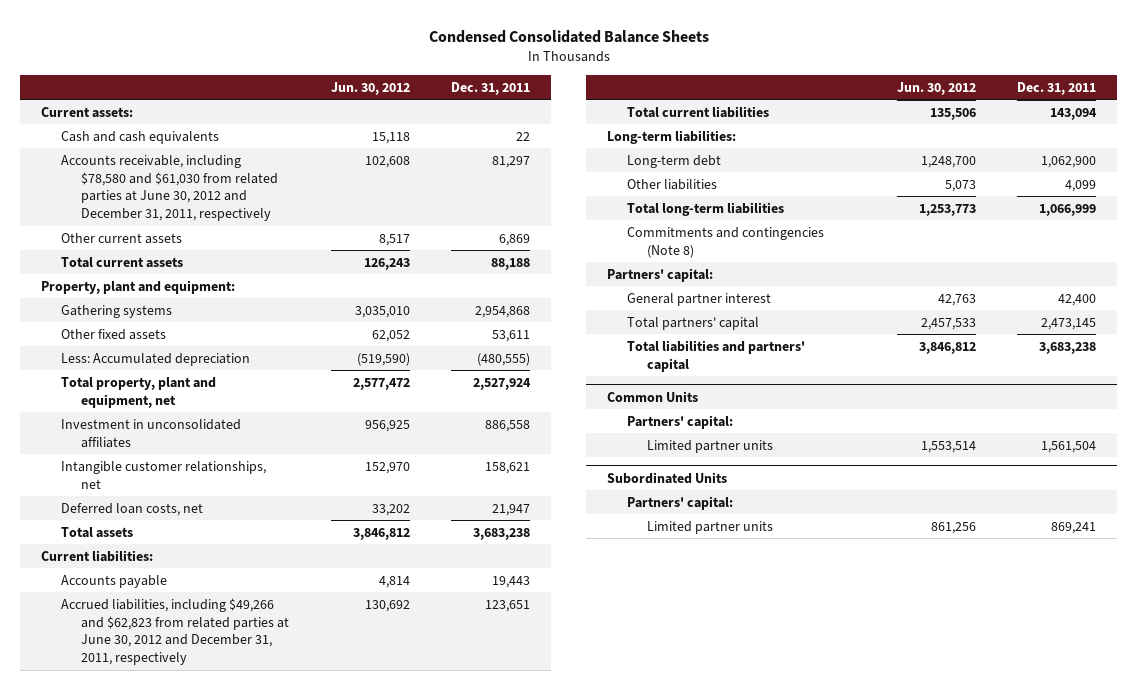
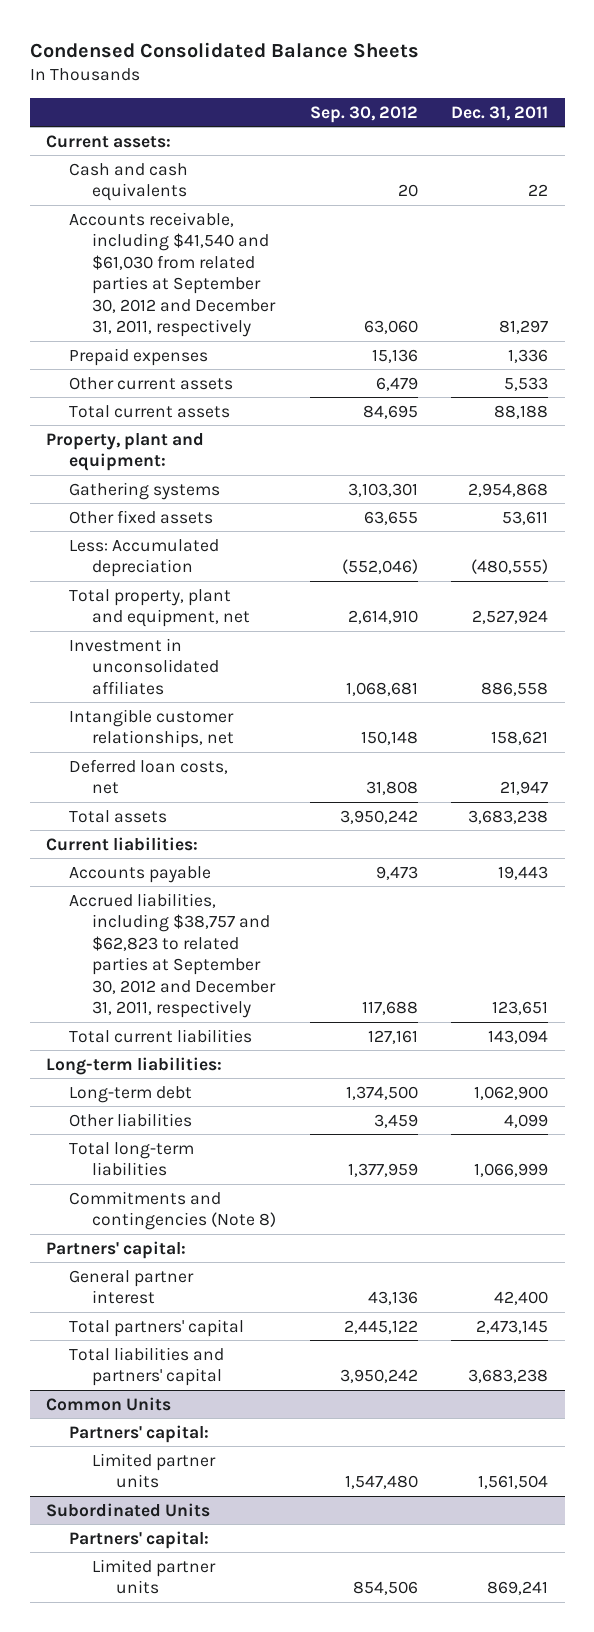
[330,81,410,95] Jun. 30, 2012 -> none
none -> [309,105,418,123] Sep. 30, 2012
[60,154,278,222] Accounts receivable, including $78,580 and $61,030 from related parties at June 30, 2012 and December 31, 2011, respectively -> [69,211,277,338] Accounts receivable, including $41,540 and $61,030 from related parties at September 30, 2012 and December 31, 2011, respectively
none -> [69,347,209,366] Prepaid expenses
[499,233,531,246] 6,869 -> [504,376,549,391] 5,533
[60,597,289,666] Accrued liabilities, including $49,266 and $62,823 from related parties at June 30, 2012 and December 31, 2011, respectively -> [69,892,277,1019] Accrued liabilities, including $38,757 and $62,823 to related parties at September 30, 2012 and December 31, 2011, respectively

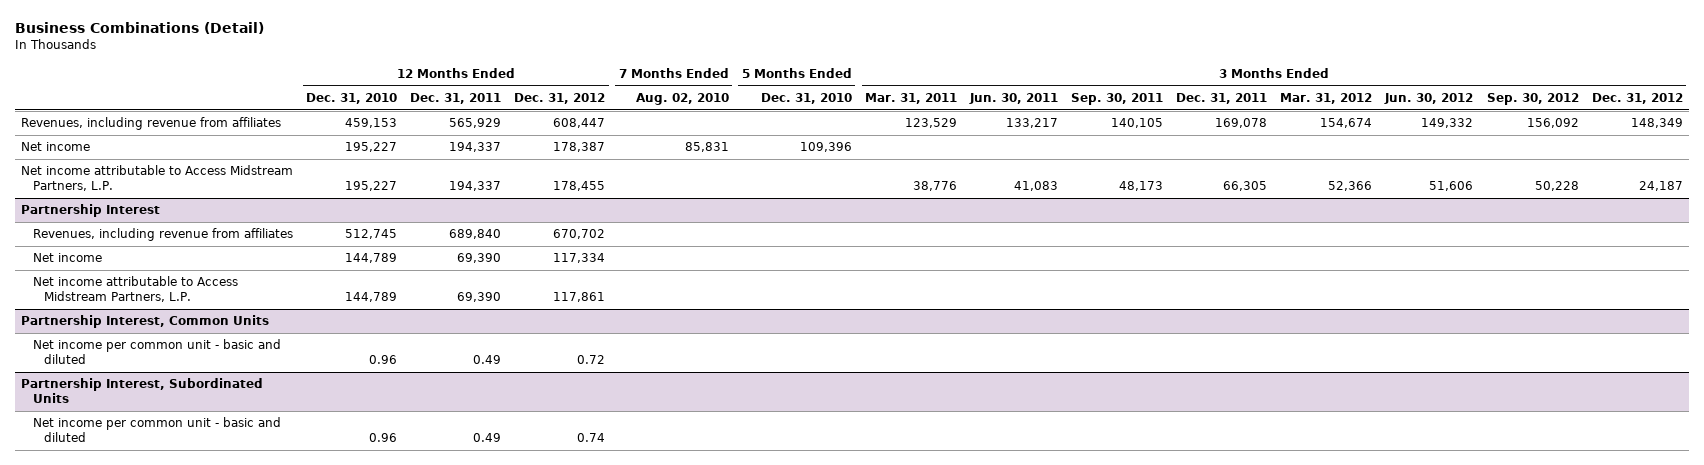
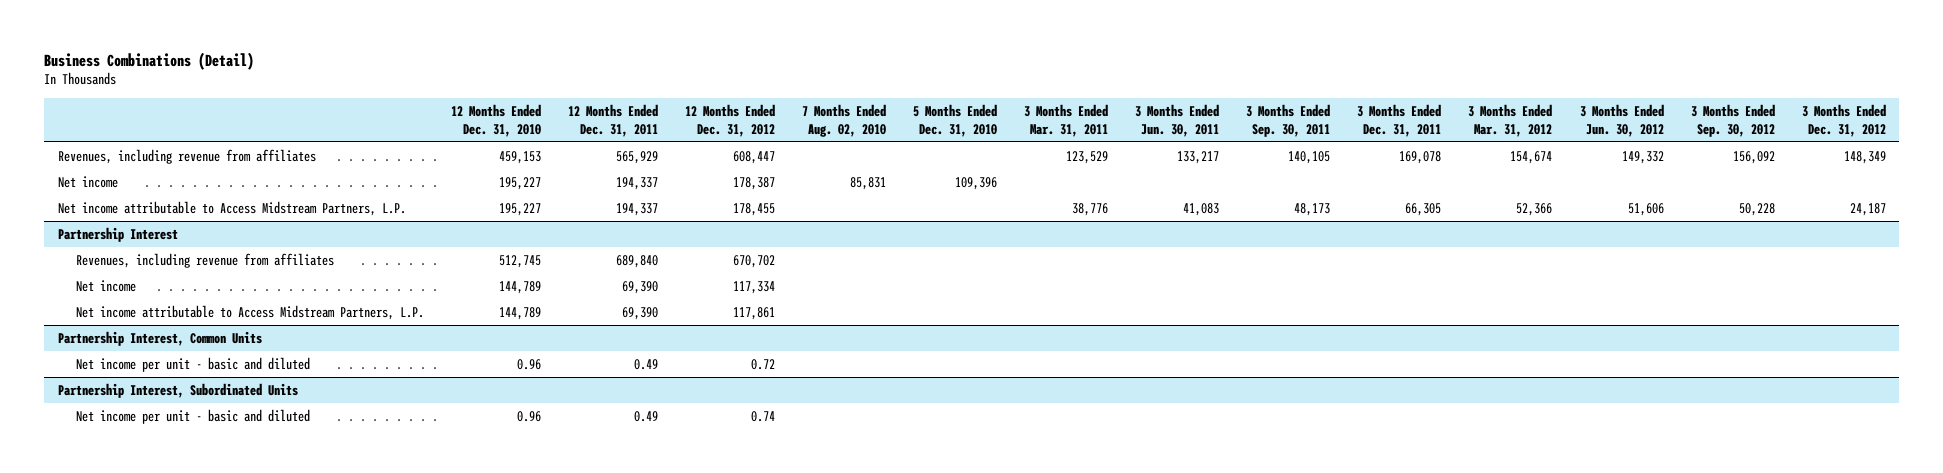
[32,339,281,365] Net income per common unit - basic and diluted -> [76,356,311,372] Net income per unit - basic and diluted
[32,417,281,443] Net income per common unit - basic and diluted -> [76,408,311,424] Net income per unit - basic and diluted

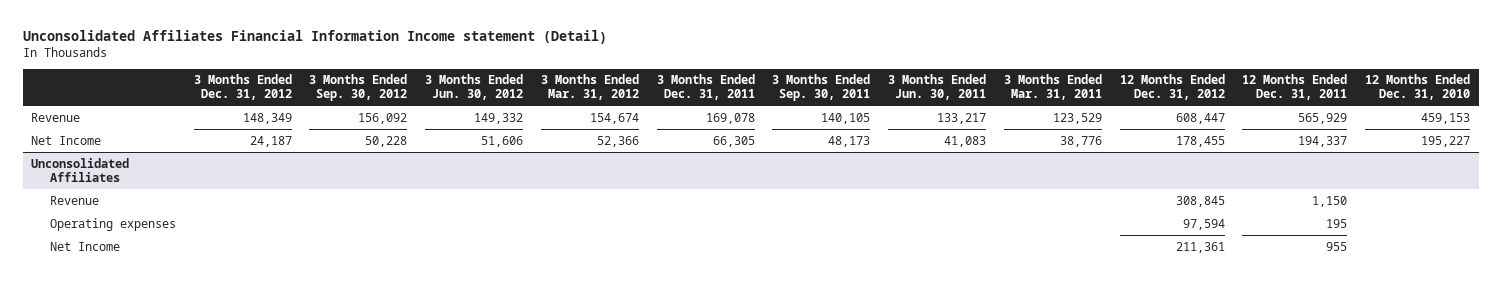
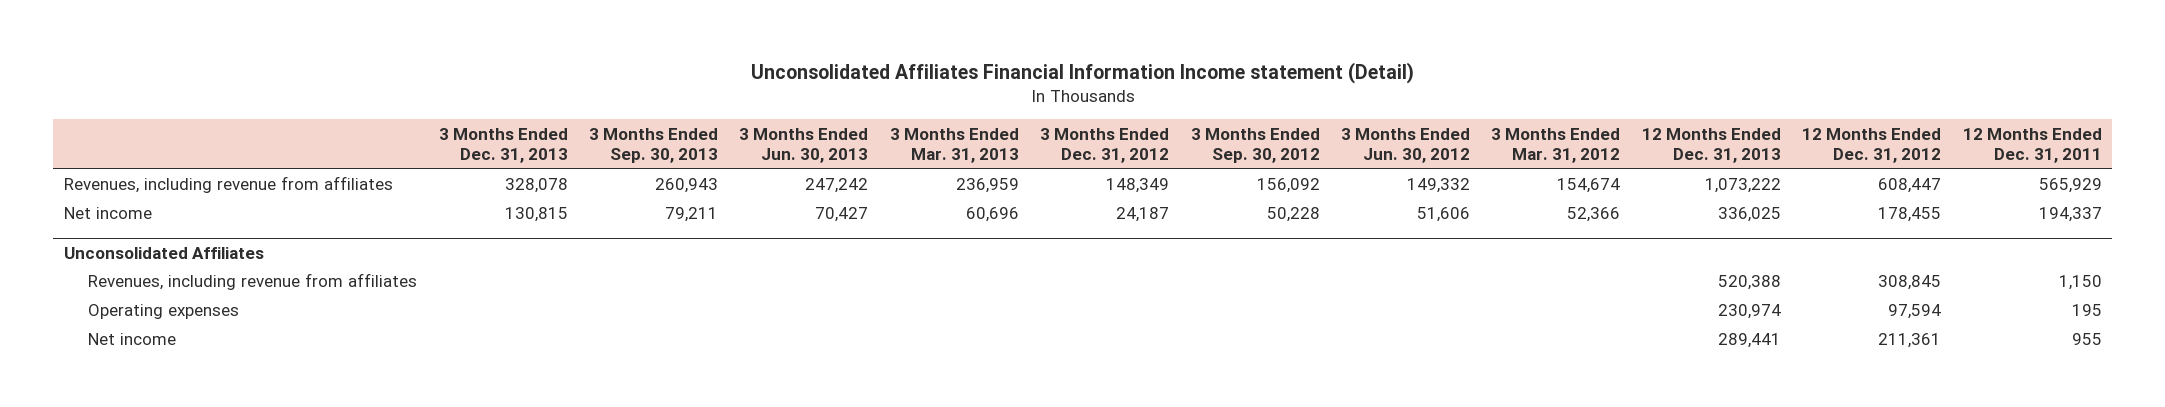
[656,74,755,101] 3 Months Ended Dec. 31, 2011 -> none
[772,74,871,102] 3 Months Ended Sep. 30, 2011 -> none
[888,74,987,101] 3 Months Ended Jun. 30, 2011 -> none
[1003,74,1102,101] 3 Months Ended Mar. 31, 2011 -> none
[1365,74,1471,101] 12 Months Ended Dec. 31, 2010 -> none
none -> [438,127,568,164] 3 Months Ended Dec. 31, 2013
none -> [589,127,719,164] 3 Months Ended Sep. 30, 2013
none -> [739,127,869,164] 3 Months Ended Jun. 30, 2013
none -> [889,127,1019,164] 3 Months Ended Mar. 31, 2013
none -> [1641,127,1781,164] 12 Months Ended Dec. 31, 2013
[31,112,81,122] Revenue -> [63,176,393,194] Revenues, including revenue from affiliates
[31,135,102,145] Net Income -> [63,207,152,220] Net income
[49,195,99,205] Revenue -> [88,273,418,291] Revenues, including revenue from affiliates
[49,241,120,251] Net Income -> [88,333,177,346] Net income

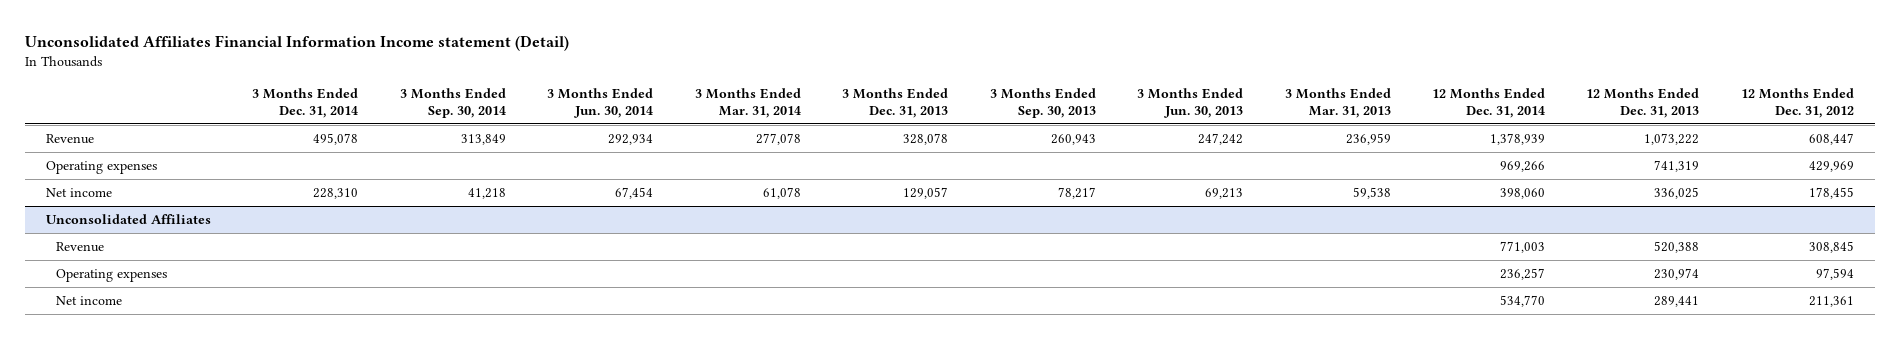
[1040,127,1170,164] 3 Months Ended Dec. 31, 2012 -> none
[1190,127,1320,164] 3 Months Ended Sep. 30, 2012 -> none
[1341,127,1471,164] 3 Months Ended Jun. 30, 2012 -> none
[1491,127,1621,164] 3 Months Ended Mar. 31, 2012 -> none
[1962,127,2102,164] 12 Months Ended Dec. 31, 2011 -> none
none -> [252,87,359,118] 3 Months Ended Dec. 31, 2014
none -> [399,87,506,118] 3 Months Ended Sep. 30, 2014
none -> [547,87,654,118] 3 Months Ended Jun. 30, 2014
none -> [694,87,801,118] 3 Months Ended Mar. 31, 2014
none -> [1432,87,1546,118] 12 Months Ended Dec. 31, 2014
[63,176,393,194] Revenues, including revenue from affiliates -> [45,133,94,144] Revenue
none -> [45,160,157,174] Operating expenses
[504,207,568,223] 130,815 -> [903,186,949,199] 129,057
[665,207,719,223] 79,211 -> [1057,186,1096,199] 78,217
[815,207,869,223] 70,427 -> [1205,187,1244,199] 69,213
[965,207,1019,223] 60,696 -> [1352,186,1391,199] 59,538
[88,273,418,291] Revenues, including revenue from affiliates -> [55,241,104,252] Revenue

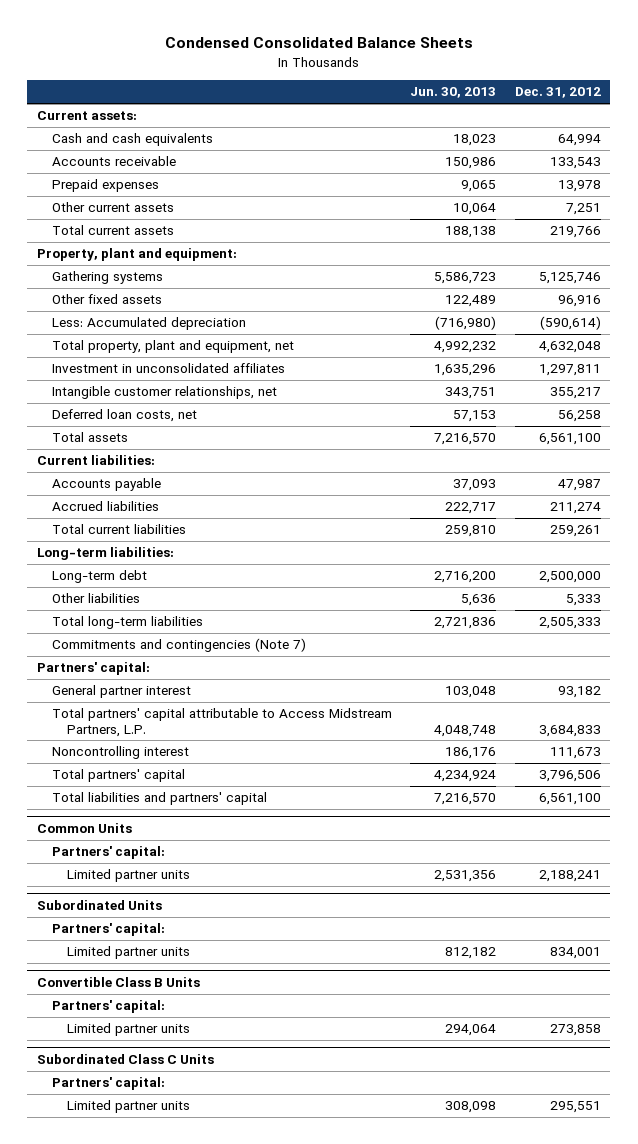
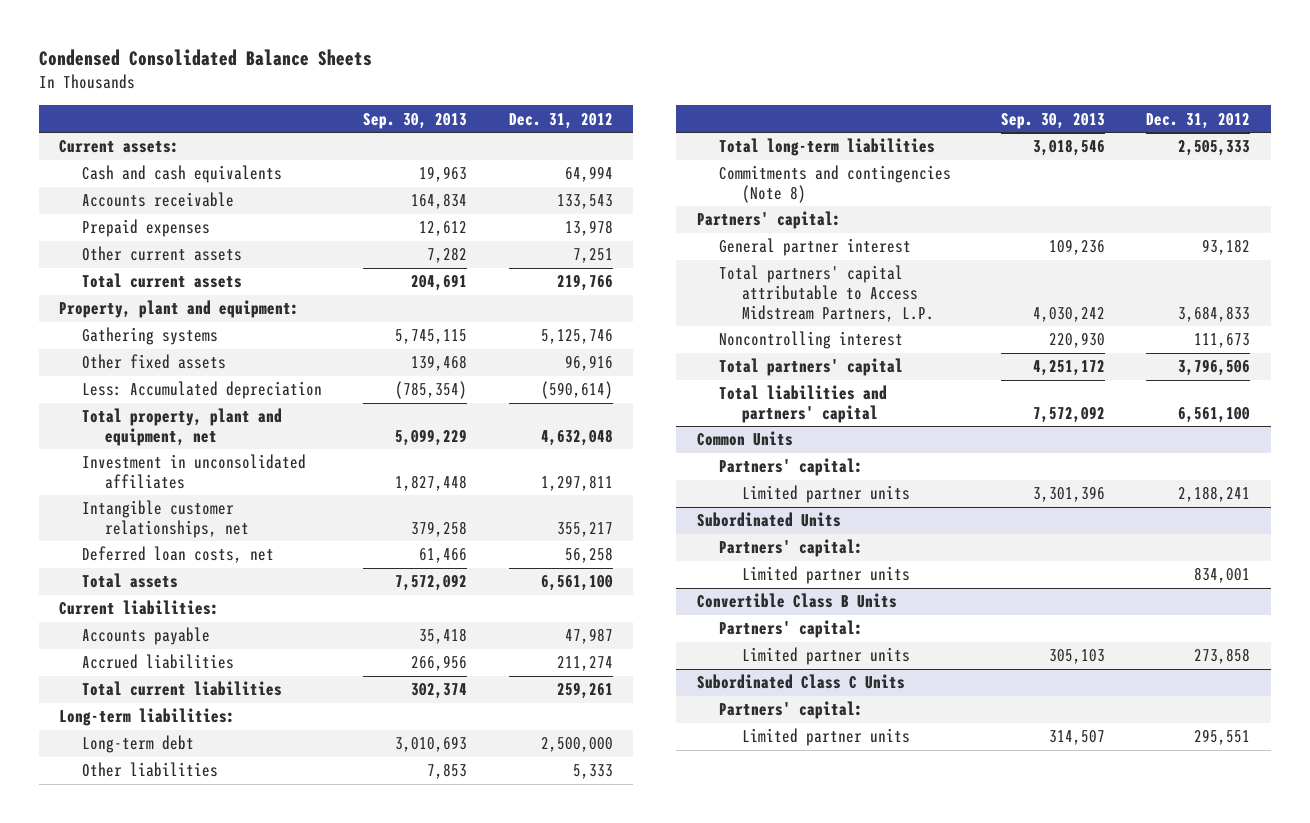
[410,87,497,99] Jun. 30, 2013 -> none
none -> [363,112,468,129] Sep. 30, 2013
[51,638,306,653] Commitments and contingencies (Note 7) -> [719,165,952,203] Commitments and contingencies (Note 8)

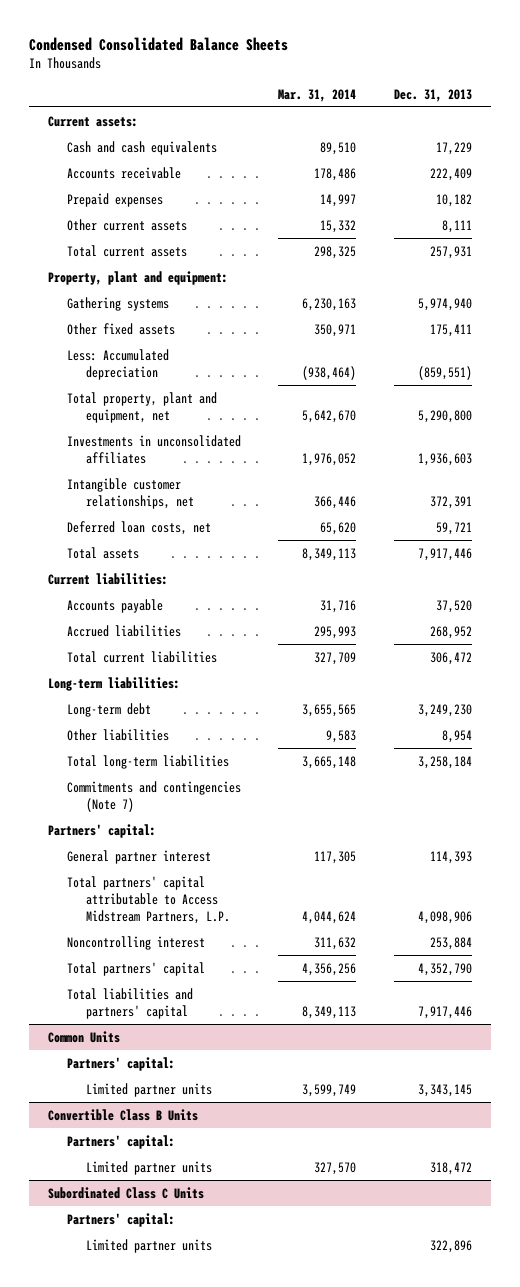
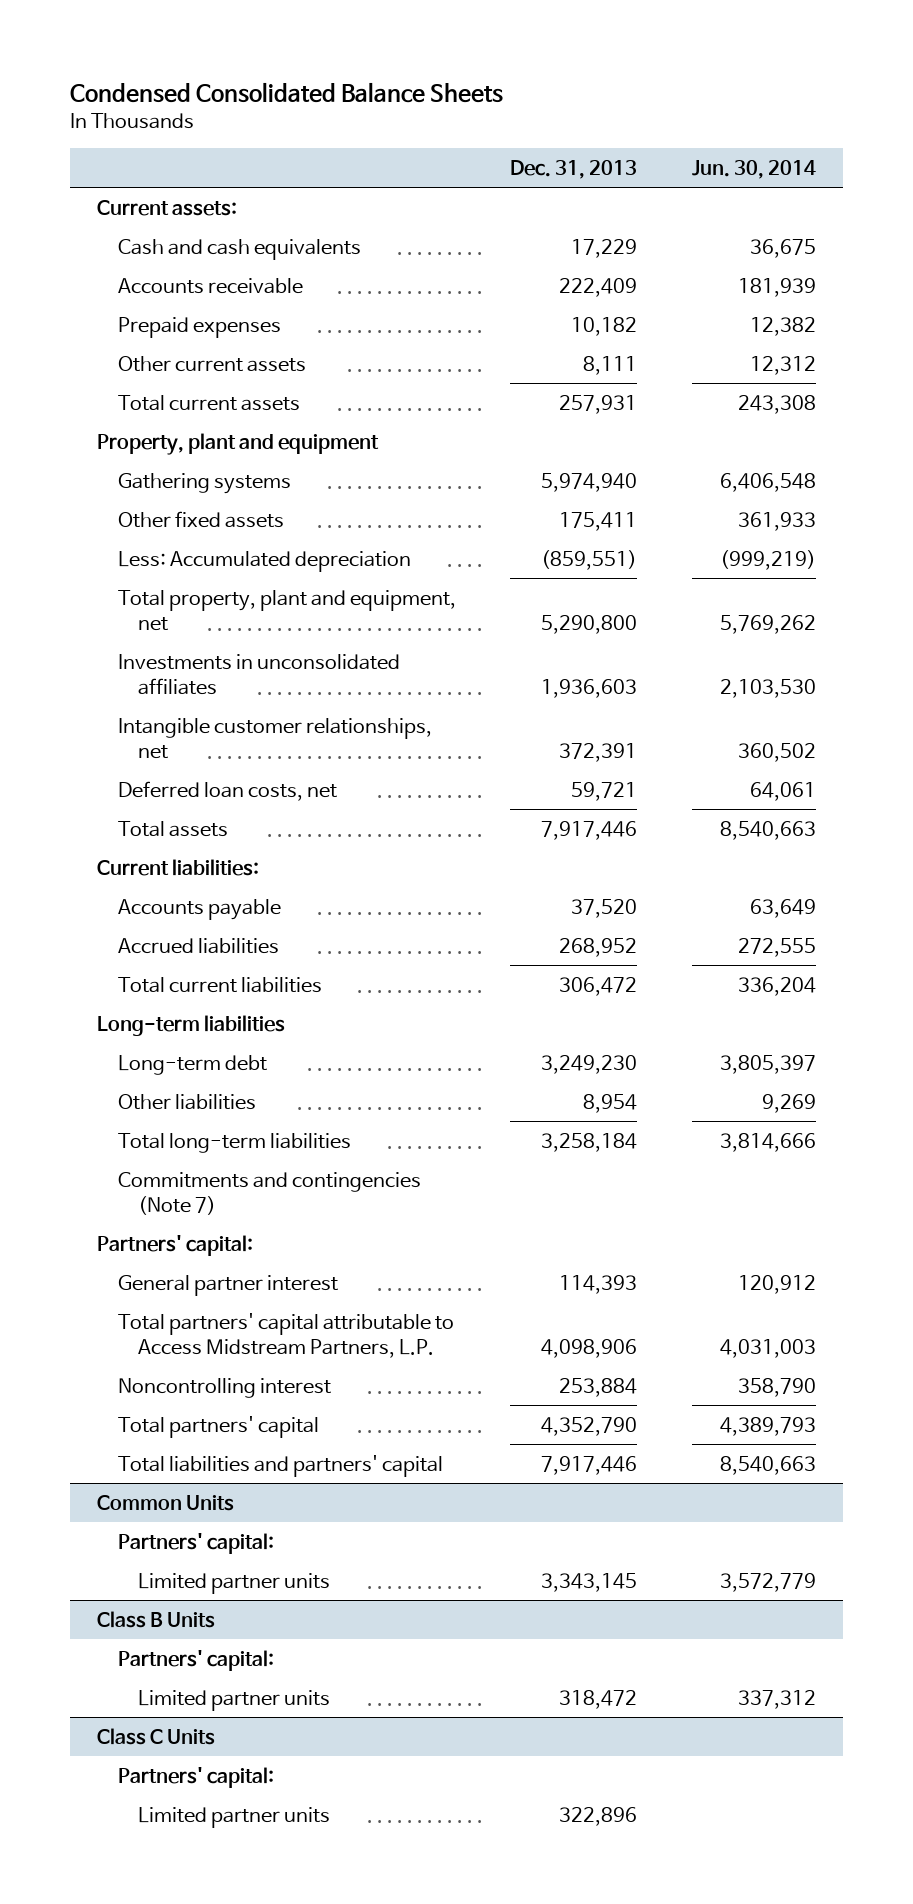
[278,88,357,102] Mar. 31, 2014 -> none
none -> [691,159,816,179] Jun. 30, 2014
[47,270,228,285] Property, plant and equipment: -> [96,432,379,455] Property, plant and equipment
[47,676,180,691] Long-term liabilities: -> [96,1014,285,1036] Long-term liabilities
[47,1108,198,1121] Convertible Class B Units -> [96,1610,215,1628] Class B Units
[47,1186,204,1199] Subordinated Class C Units -> [96,1727,215,1745] Class C Units

